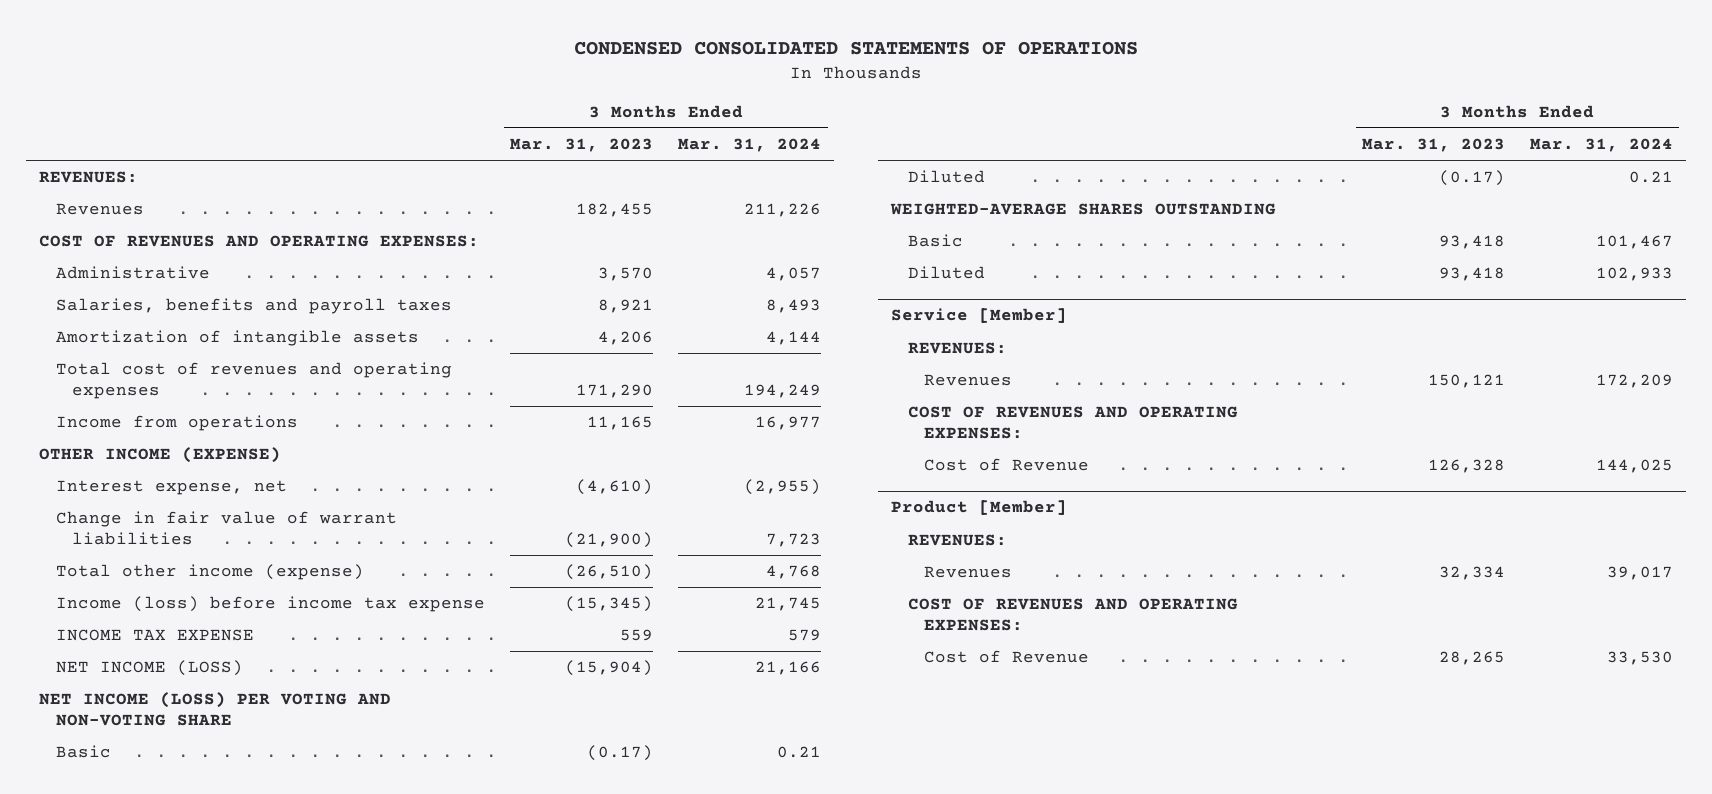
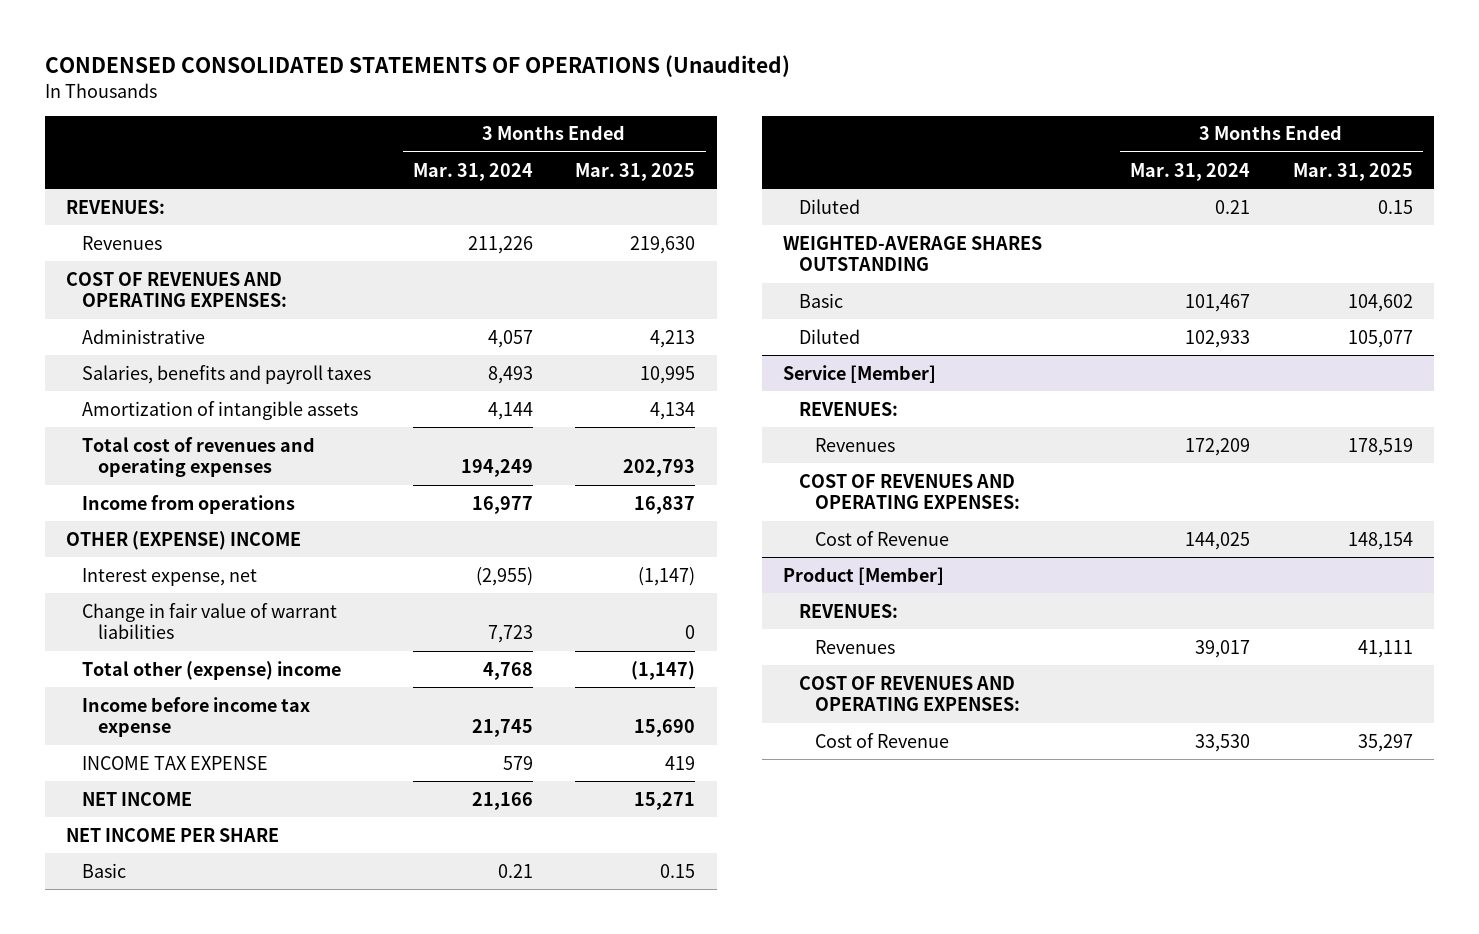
[574,40,1139,55] CONDENSED CONSOLIDATED STATEMENTS OF OPERATIONS -> [44,55,790,78] CONDENSED CONSOLIDATED STATEMENTS OF OPERATIONS (Unaudited)
[510,138,654,153] Mar. 31, 2023 -> none
none -> [575,162,696,181] Mar. 31, 2025
[39,447,282,464] OTHER INCOME (EXPENSE) -> [65,530,301,550] OTHER (EXPENSE) INCOME
[55,564,364,581] Total other income (expense) -> [82,660,342,680] Total other (expense) income
[55,596,485,613] Income (loss) before income tax expense -> [82,696,311,738] Income before income tax expense
[55,660,243,677] NET INCOME (LOSS) -> [82,791,193,806] NET INCOME
[39,692,392,726] NET INCOME (LOSS) PER VOTING AND NON-VOTING SHARE -> [65,827,279,842] NET INCOME PER SHARE

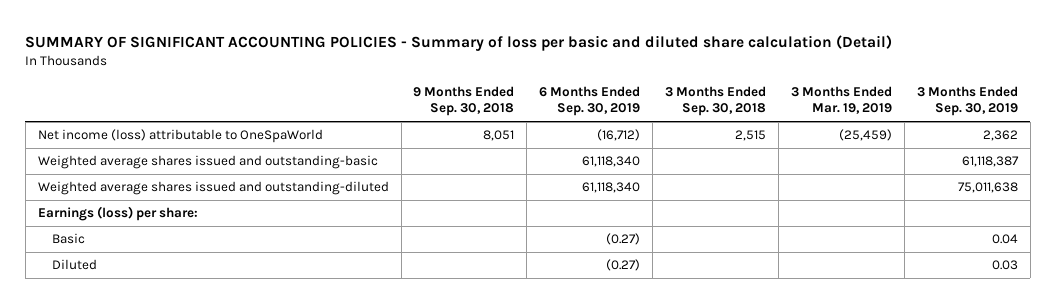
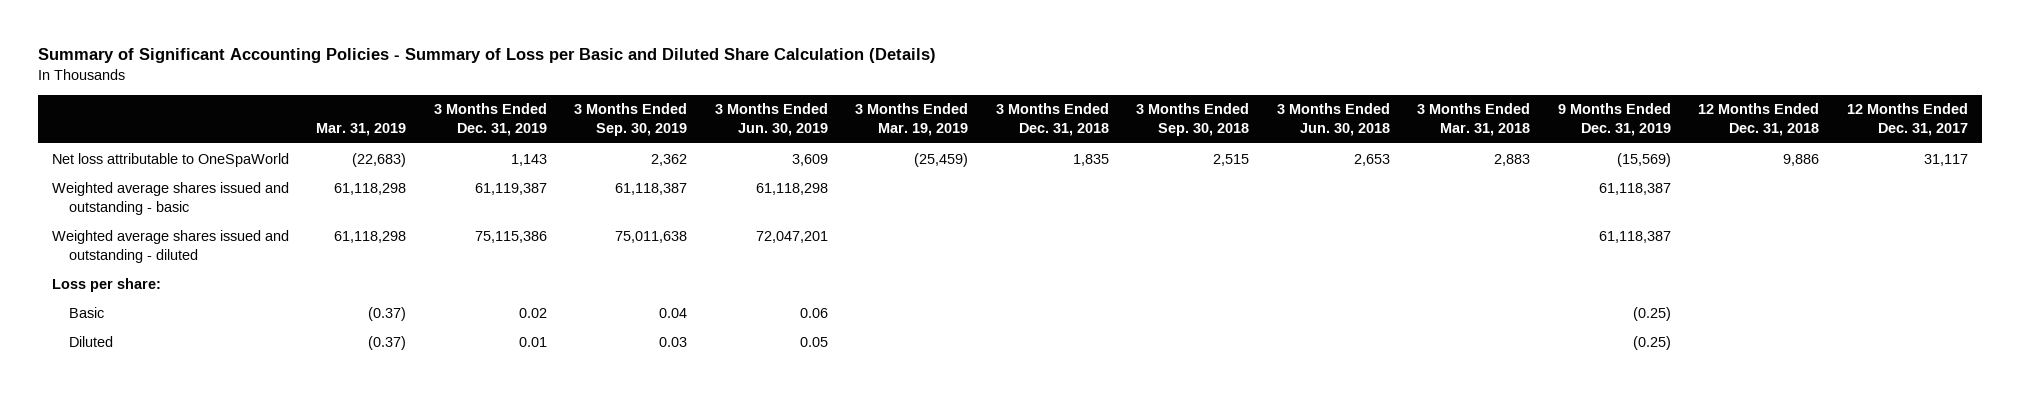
[25,34,893,51] SUMMARY OF SIGNIFICANT ACCOUNTING POLICIES - Summary of loss per basic and diluted share calculation (Detail) -> [37,48,936,64] Summary of Significant Accounting Policies - Summary of Loss per Basic and Diluted Share Calculation (Details)
[413,86,515,117] 9 Months Ended Sep. 30, 2018 -> none
[539,86,641,117] 6 Months Ended Sep. 30, 2019 -> none
none -> [316,123,407,137] Mar. 31, 2019
none -> [433,103,547,137] 3 Months Ended Dec. 31, 2019
none -> [714,103,828,137] 3 Months Ended Jun. 30, 2019
none -> [995,103,1109,137] 3 Months Ended Dec. 31, 2018
none -> [1276,103,1390,137] 3 Months Ended Jun. 30, 2018
none -> [1417,103,1531,137] 3 Months Ended Mar. 31, 2018
none -> [1557,103,1671,137] 9 Months Ended Dec. 31, 2019
none -> [1698,103,1820,137] 12 Months Ended Dec. 31, 2018
none -> [1846,103,1968,137] 12 Months Ended Dec. 31, 2017
[37,129,323,144] Net income (loss) attributable to OneSpaWorld -> [51,152,289,167] Net loss attributable to OneSpaWorld
[37,155,378,170] Weighted average shares issued and outstanding-basic -> [51,181,289,215] Weighted average shares issued and outstanding - basic
[37,181,389,196] Weighted average shares issued and outstanding-diluted -> [51,229,289,263] Weighted average shares issued and outstanding - diluted
[37,206,198,222] Earnings (loss) per share: -> [51,277,161,292] Loss per share:

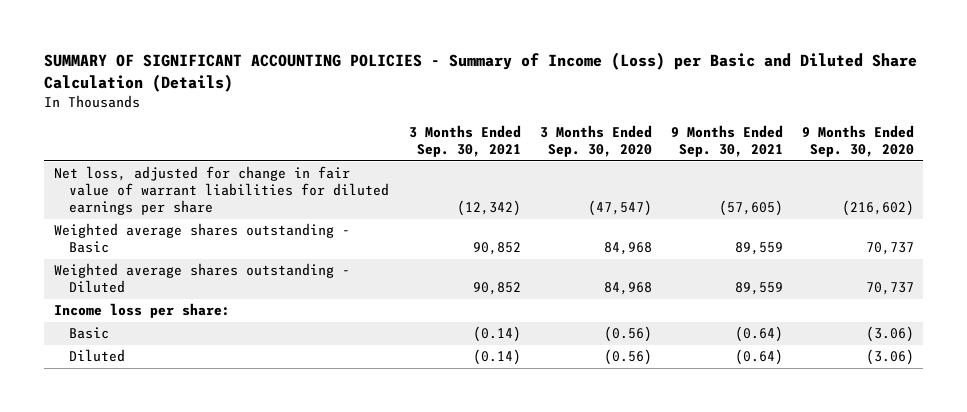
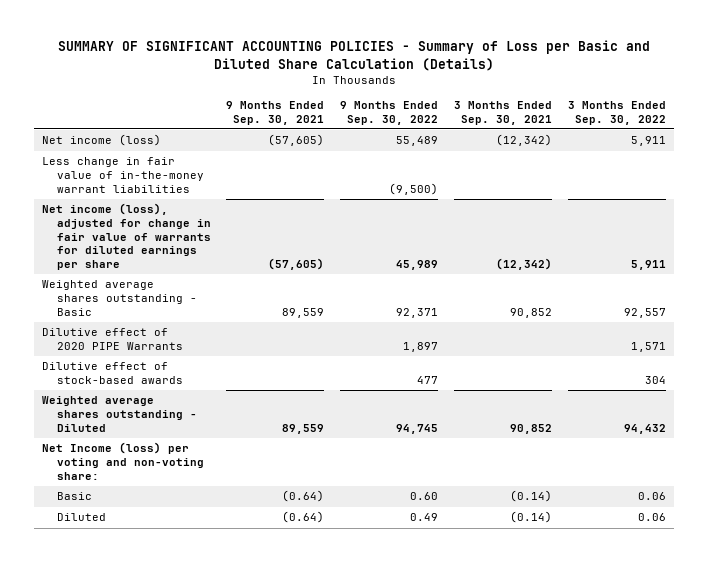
[44,51,918,92] SUMMARY OF SIGNIFICANT ACCOUNTING POLICIES - Summary of Income (Loss) per Basic and Diluted Share Calculation (Details) -> [57,40,650,71] SUMMARY OF SIGNIFICANT ACCOUNTING POLICIES - Summary of Loss per Basic and Diluted Share Calculation (Details)
[539,125,652,157] 3 Months Ended Sep. 30, 2020 -> none
[801,125,914,157] 9 Months Ended Sep. 30, 2020 -> none
none -> [340,100,439,125] 9 Months Ended Sep. 30, 2022
none -> [567,100,666,125] 3 Months Ended Sep. 30, 2022
none -> [42,134,162,147] Net income (loss)
none -> [42,157,204,193] Less change in fair value of in-the-money warrant liabilities
[53,166,390,216] Net loss, adjusted for change in fair value of warrant liabilities for diluted earnings per share -> [42,203,211,270] Net income (loss), adjusted for change in fair value of warrants for diluted earnings per share
none -> [42,328,183,350] Dilutive effect of 2020 PIPE Warrants
none -> [42,362,183,384] Dilutive effect of stock-based awards
[53,303,230,319] Income loss per share: -> [42,442,204,480] Net Income (loss) per voting and non-voting share:

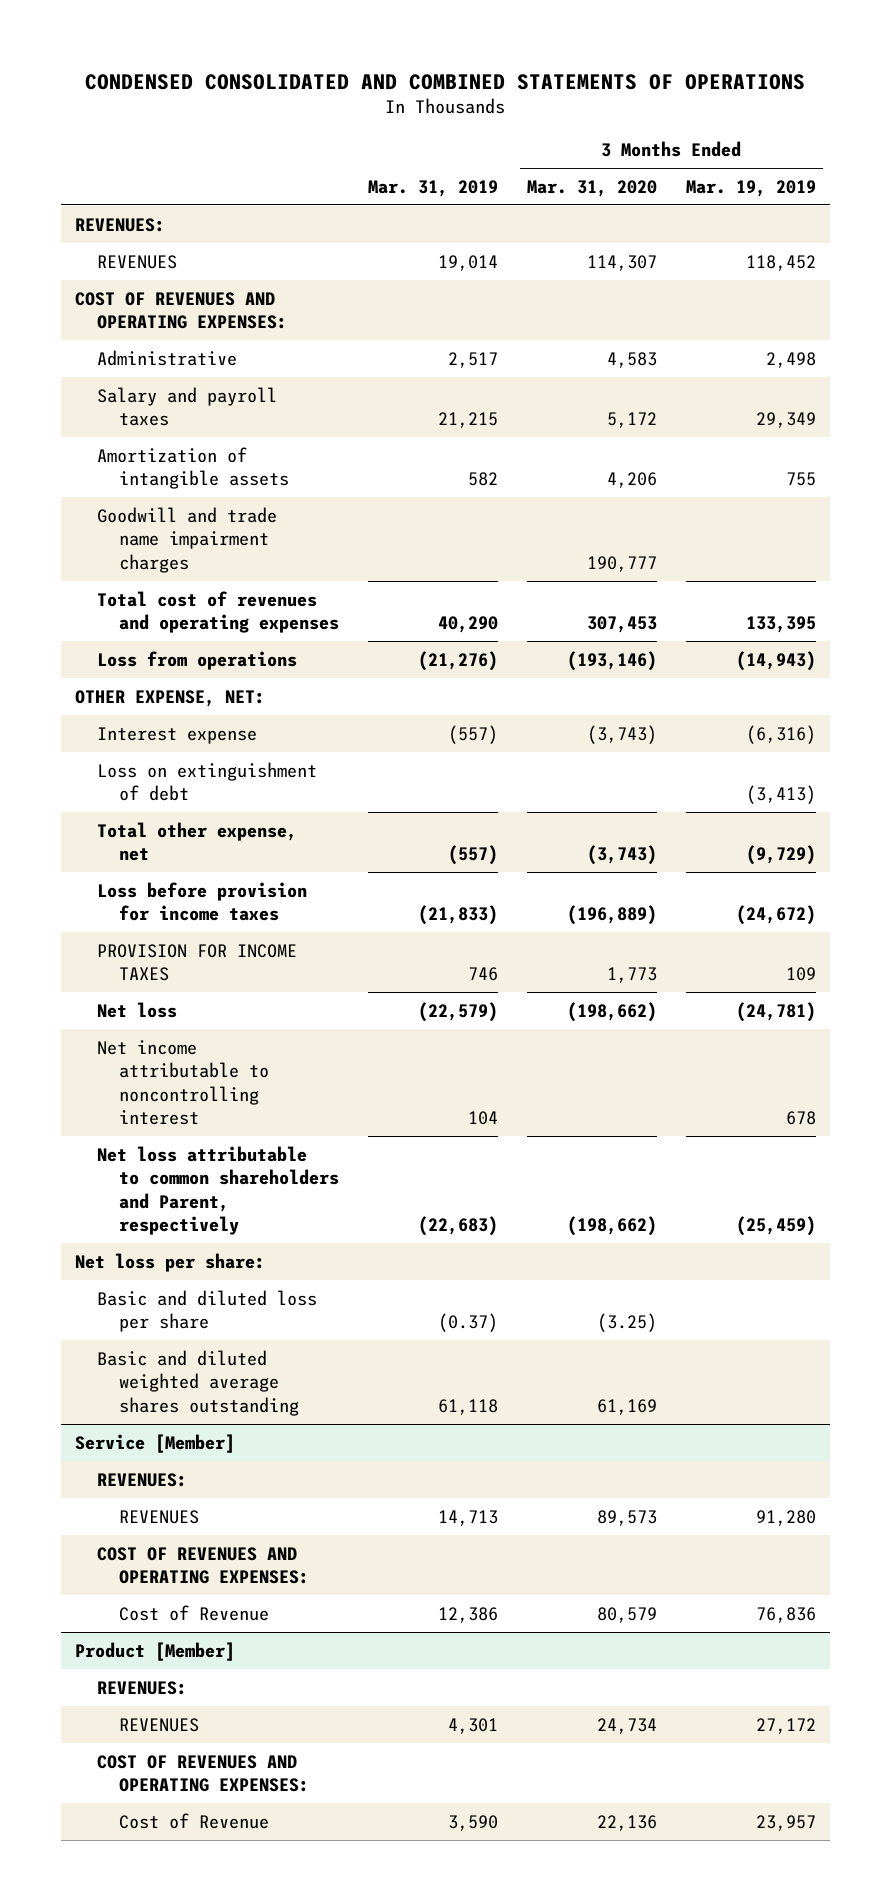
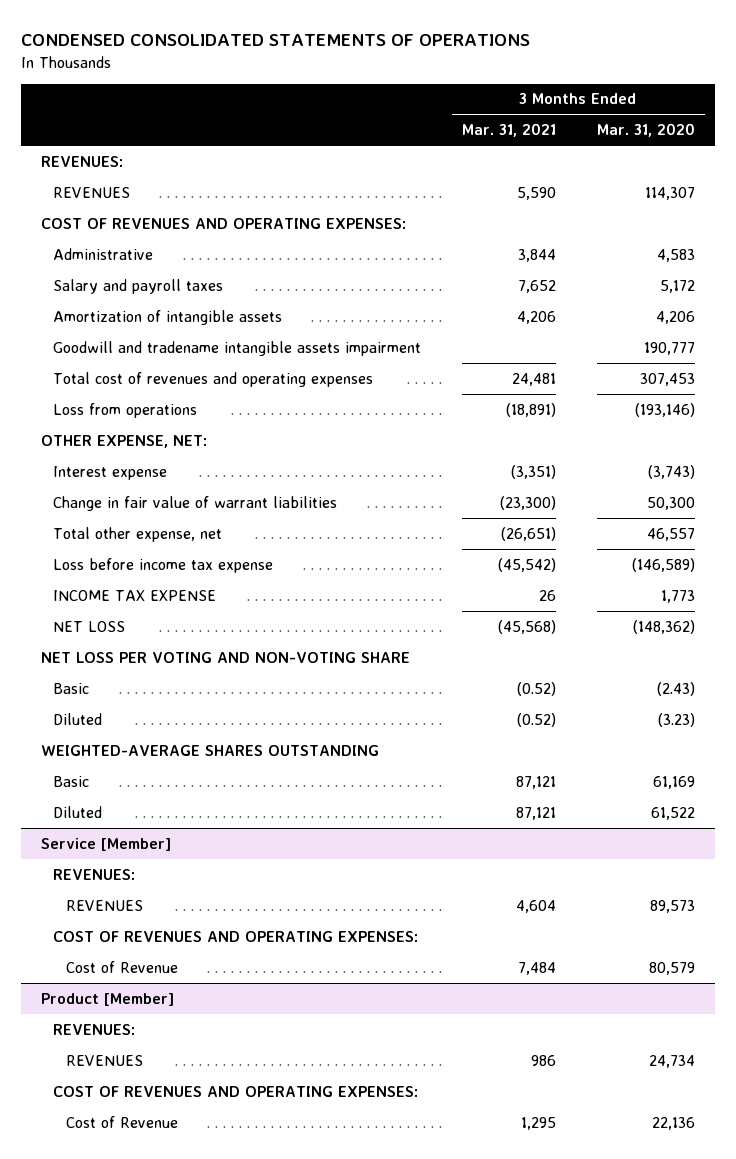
[85,73,806,90] CONDENSED CONSOLIDATED AND COMBINED STATEMENTS OF OPERATIONS -> [20,33,530,46] CONDENSED CONSOLIDATED STATEMENTS OF OPERATIONS
[367,179,498,197] Mar. 31, 2019 -> none
[685,179,816,197] Mar. 19, 2019 -> none
none -> [462,123,557,138] Mar. 31, 2021
[97,506,278,573] Goodwill and trade name impairment charges -> [53,340,422,356] Goodwill and tradename intangible assets impairment
[97,761,318,802] Loss on extinguishment of debt -> none
[97,1039,270,1126] Net income attributable to noncontrolling interest -> none
[97,1145,340,1236] Net loss attributable to common shareholders and Parent, respectively -> none
[97,1289,318,1333] Basic and diluted loss per share -> none
none -> [53,495,338,511] Change in fair value of warrant liabilities
[586,845,657,866] (3,743) -> [646,527,695,541] 46,557
[97,881,308,922] Loss before provision for income taxes -> [53,557,274,573] Loss before income tax expense
[566,905,657,926] (196,889) -> [631,557,695,572] (146,589)
[97,943,298,982] PROVISION FOR INCOME TAXES -> [53,589,217,601] INCOME TAX EXPENSE
[97,1001,178,1018] Net loss -> [53,620,126,632] NET LOSS
[566,1001,657,1022] (198,662) -> [632,619,695,634] (148,362)
[75,1252,266,1272] Net loss per share: -> [40,651,410,663] NET LOSS PER VOTING AND NON-VOTING SHARE
none -> [53,682,90,694] Basic
none -> [53,712,103,725] Diluted
none -> [40,744,379,756] WEIGHTED-AVERAGE SHARES OUTSTANDING
[97,1349,300,1416] Basic and diluted weighted average shares outstanding -> [53,775,90,787] Basic
none -> [53,805,103,818] Diluted

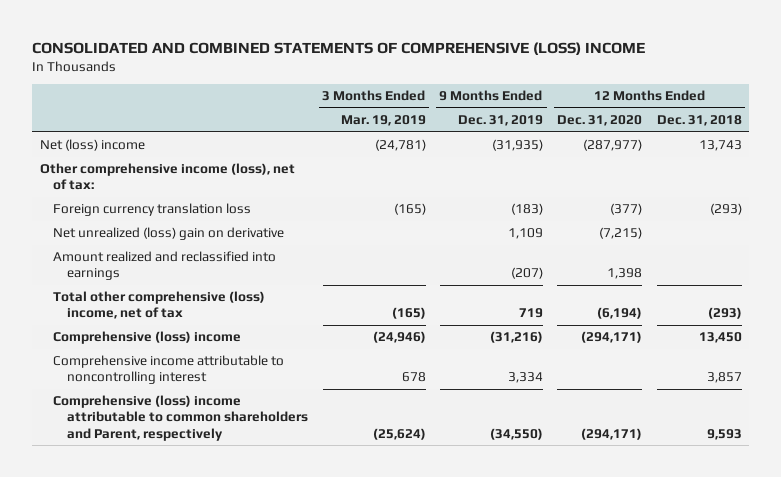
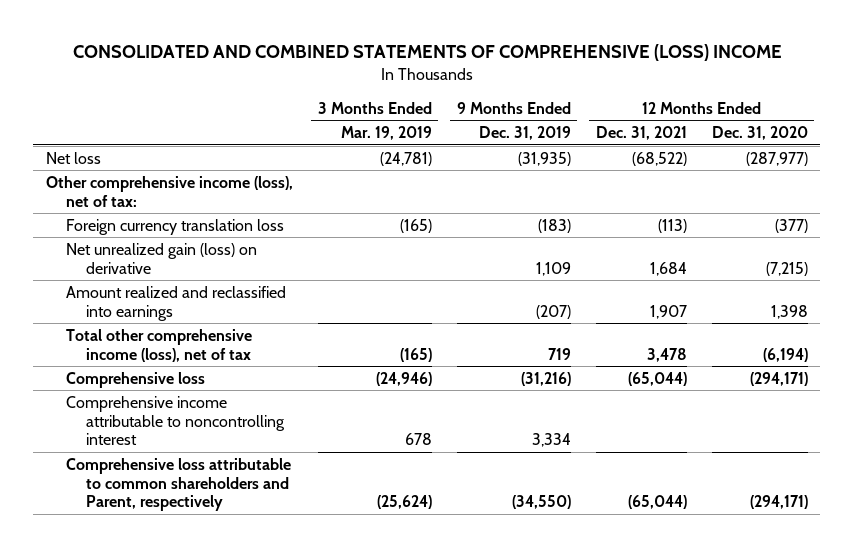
[656,115,742,127] Dec. 31, 2018 -> none
none -> [595,126,687,141] Dec. 31, 2021
[39,139,145,152] Net (loss) income -> [45,151,101,164] Net loss
[53,227,285,241] Net unrealized (loss) gain on derivative -> [66,242,258,274] Net unrealized gain (loss) on derivative
[53,291,266,320] Total other comprehensive (loss) income, net of tax -> [66,328,253,362] Total other comprehensive income (loss), net of tax
[53,331,242,345] Comprehensive (loss) income -> [66,371,206,388] Comprehensive loss
[53,395,309,441] Comprehensive (loss) income attributable to common shareholders and Parent, respectively -> [66,457,292,512] Comprehensive loss attributable to common shareholders and Parent, respectively

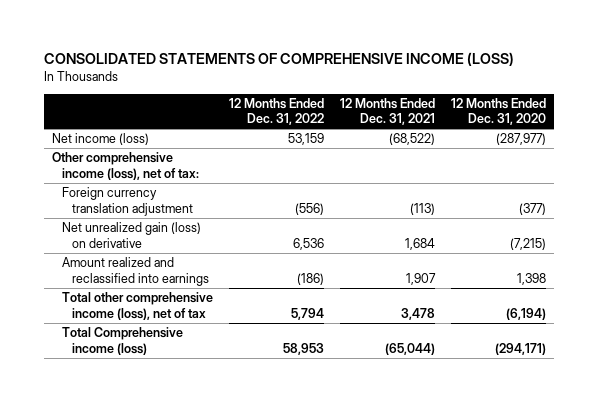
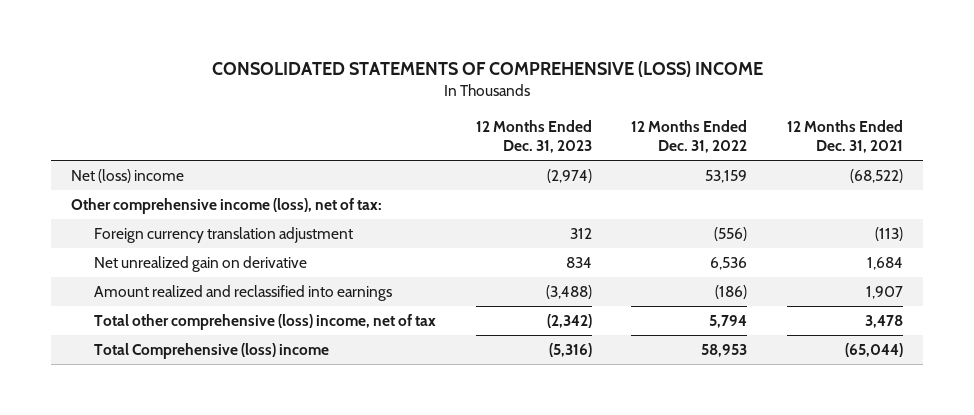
[44,51,515,66] CONSOLIDATED STATEMENTS OF COMPREHENSIVE INCOME (LOSS) -> [211,61,763,78] CONSOLIDATED STATEMENTS OF COMPREHENSIVE (LOSS) INCOME
[450,97,546,126] 12 Months Ended Dec. 31, 2020 -> none
none -> [475,119,592,154] 12 Months Ended Dec. 31, 2023
[51,133,149,146] Net income (loss) -> [71,168,185,183] Net (loss) income
[62,222,202,248] Net unrealized gain (loss) on derivative -> [94,255,308,272] Net unrealized gain on derivative
[62,292,214,320] Total other comprehensive income (loss), net of tax -> [94,313,437,330] Total other comprehensive (loss) income, net of tax
[62,327,184,355] Total Comprehensive income (loss) -> [94,342,330,359] Total Comprehensive (loss) income

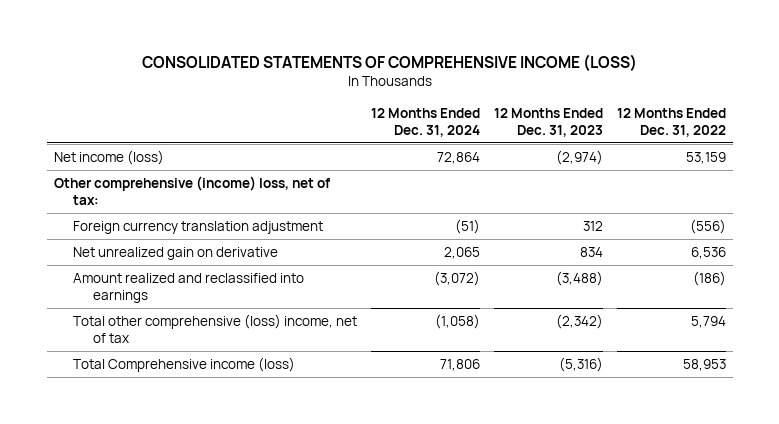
[211,61,763,78] CONSOLIDATED STATEMENTS OF COMPREHENSIVE (LOSS) INCOME -> [141,53,637,71] CONSOLIDATED STATEMENTS OF COMPREHENSIVE INCOME (LOSS)
[786,119,903,154] 12 Months Ended Dec. 31, 2021 -> none
none -> [371,107,481,137] 12 Months Ended Dec. 31, 2024
[71,168,185,183] Net (loss) income -> [53,149,164,165] Net income (loss)
[71,197,383,214] Other comprehensive income (loss), net of tax: -> [53,175,330,205] Other comprehensive (income) loss, net of tax:
[94,342,330,359] Total Comprehensive (loss) income -> [73,356,296,372] Total Comprehensive income (loss)

